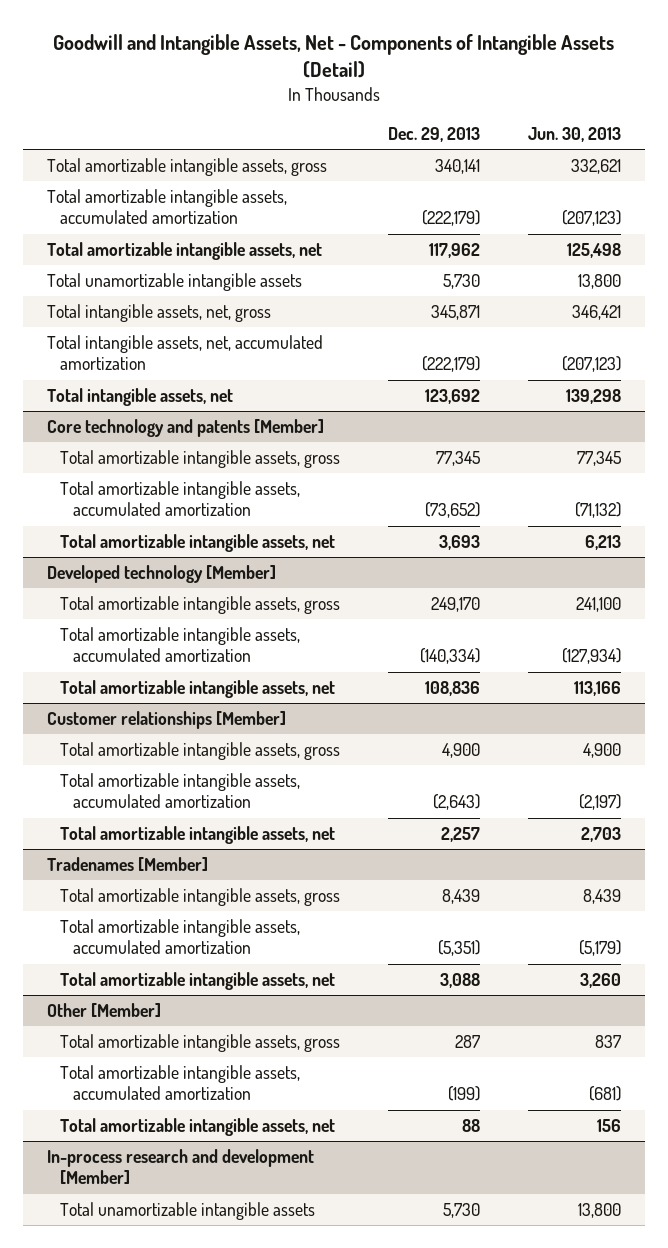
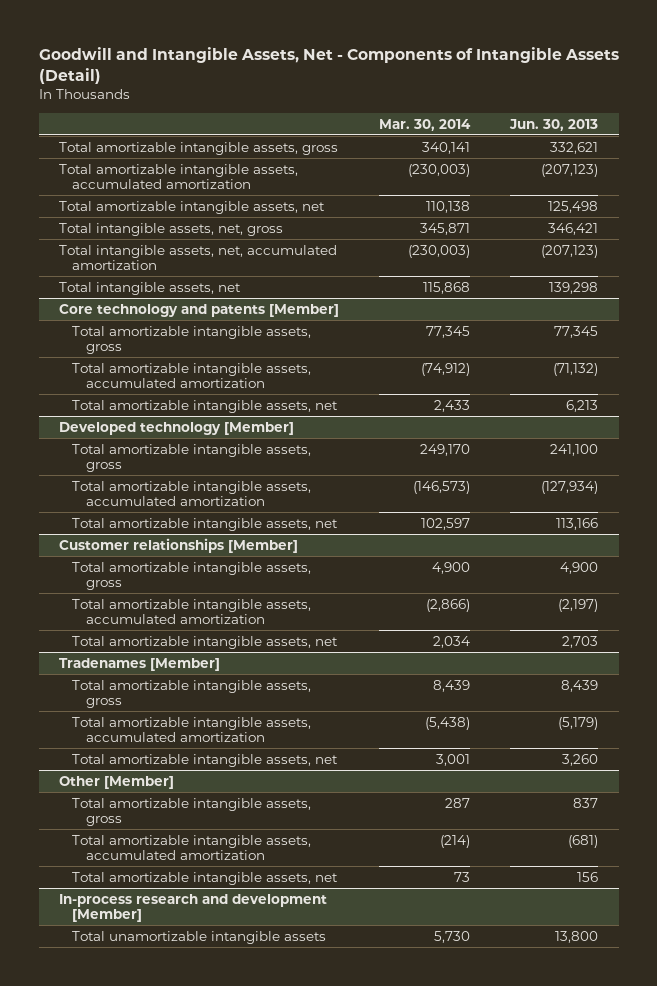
[388,126,481,142] Dec. 29, 2013 -> none
none -> [379,118,472,131] Mar. 30, 2014
[47,272,303,291] Total unamortizable intangible assets -> none

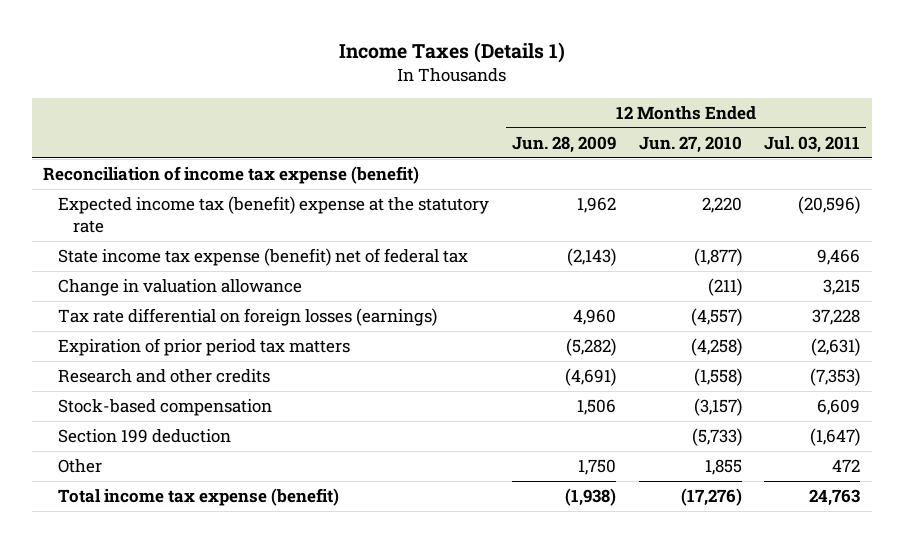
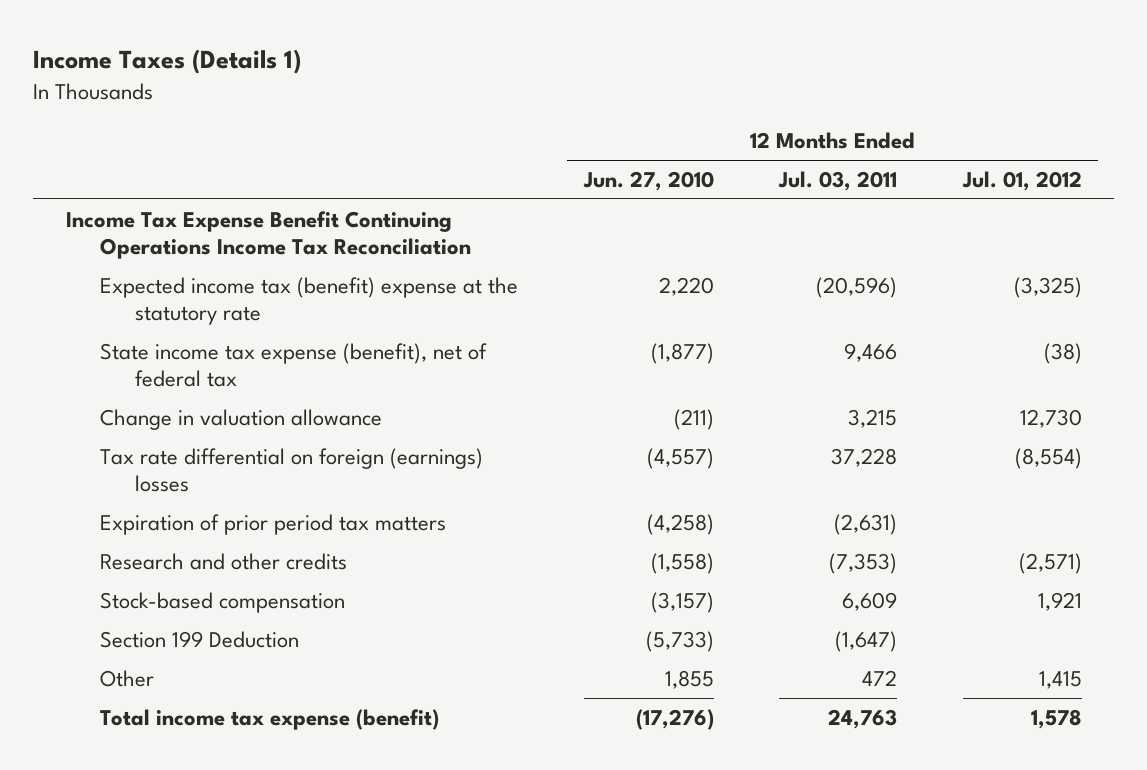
[511,136,616,154] Jun. 28, 2009 -> none
none -> [961,170,1082,191] Jul. 01, 2012
[43,166,420,185] Reconciliation of income tax expense (benefit) -> [65,210,472,259] Income Tax Expense Benefit Continuing Operations Income Tax Reconciliation
[57,248,468,267] State income tax expense (benefit) net of federal tax -> [100,342,488,387] State income tax expense (benefit), net of federal tax
[57,308,437,327] Tax rate differential on foreign losses (earnings) -> [100,447,484,492] Tax rate differential on foreign (earnings) losses
[57,429,231,444] Section 199 deduction -> [100,630,300,648] Section 199 Deduction

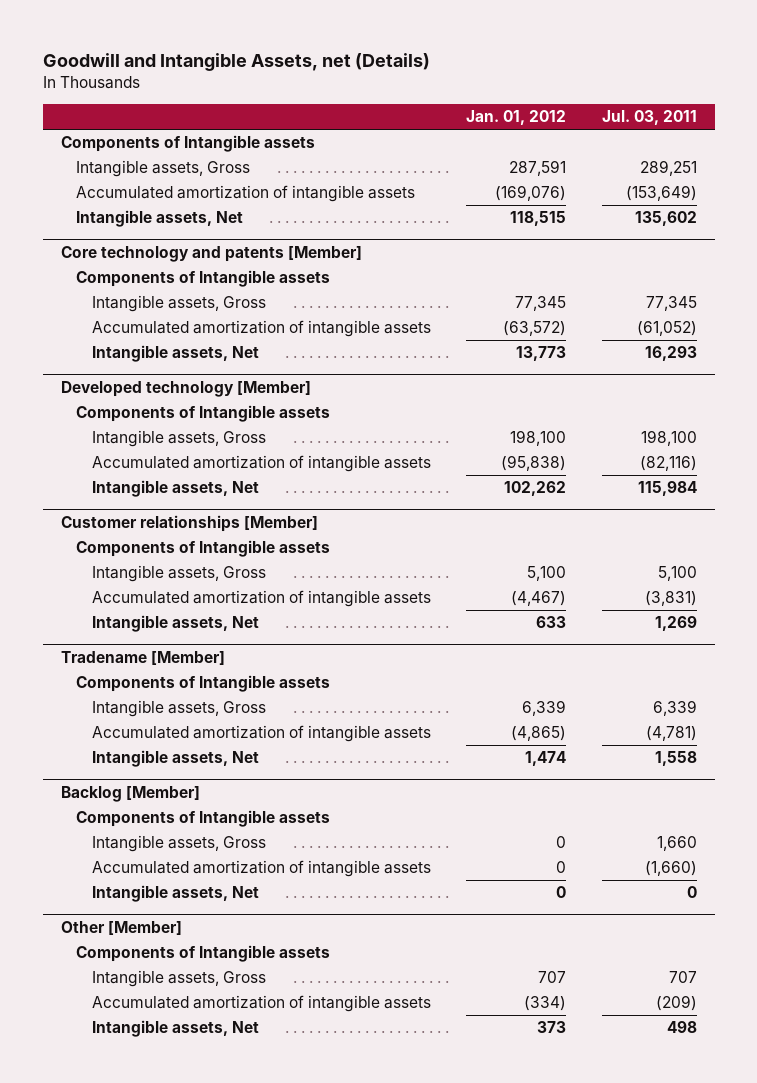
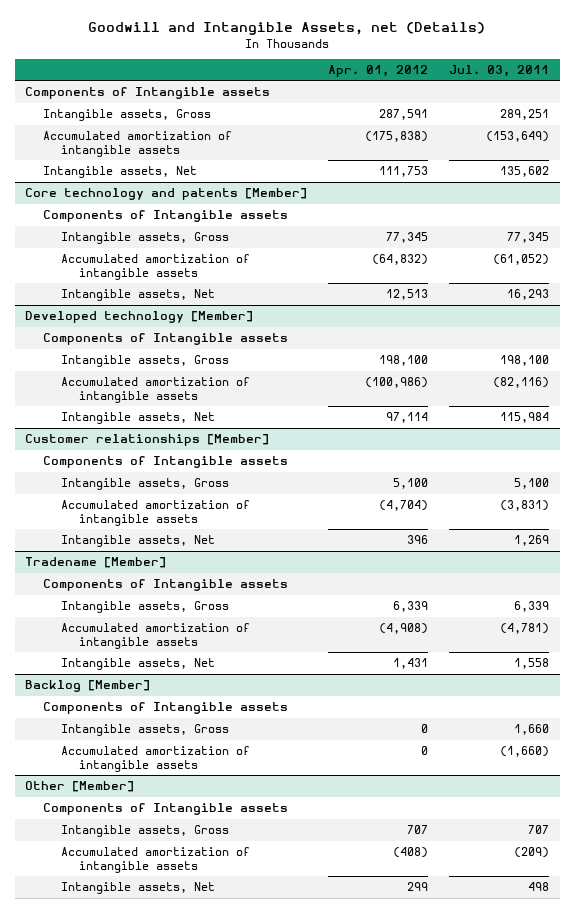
[466,110,567,126] Jan. 01, 2012 -> none
none -> [328,64,429,77] Apr. 01, 2012
[92,885,260,903] Intangible assets, Net -> none

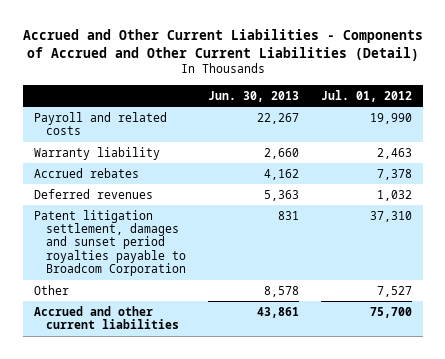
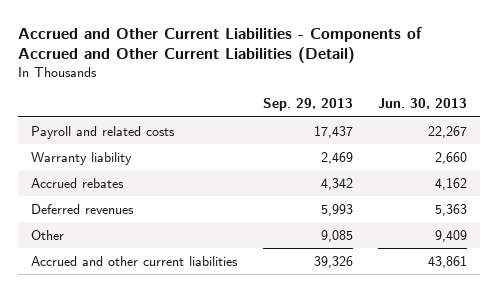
[320,89,412,102] Jul. 01, 2012 -> none
none -> [262,98,353,112] Sep. 29, 2013
[33,209,186,277] Patent litigation settlement, damages and sunset period royalties payable to Broadcom Corporation -> none
[263,285,299,297] 8,578 -> [435,229,468,242] 9,409

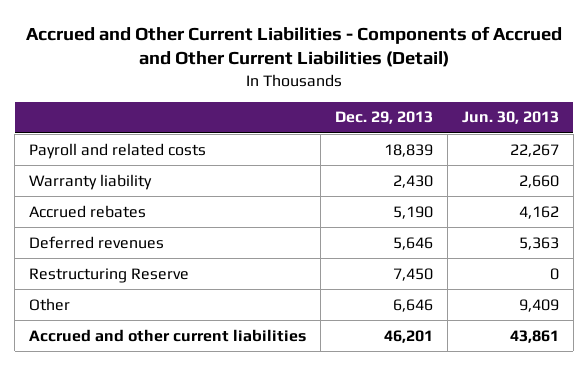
[262,98,353,112] Sep. 29, 2013 -> none
none -> [335,111,434,125] Dec. 29, 2013
none -> [29,267,190,283] Restructuring Reserve

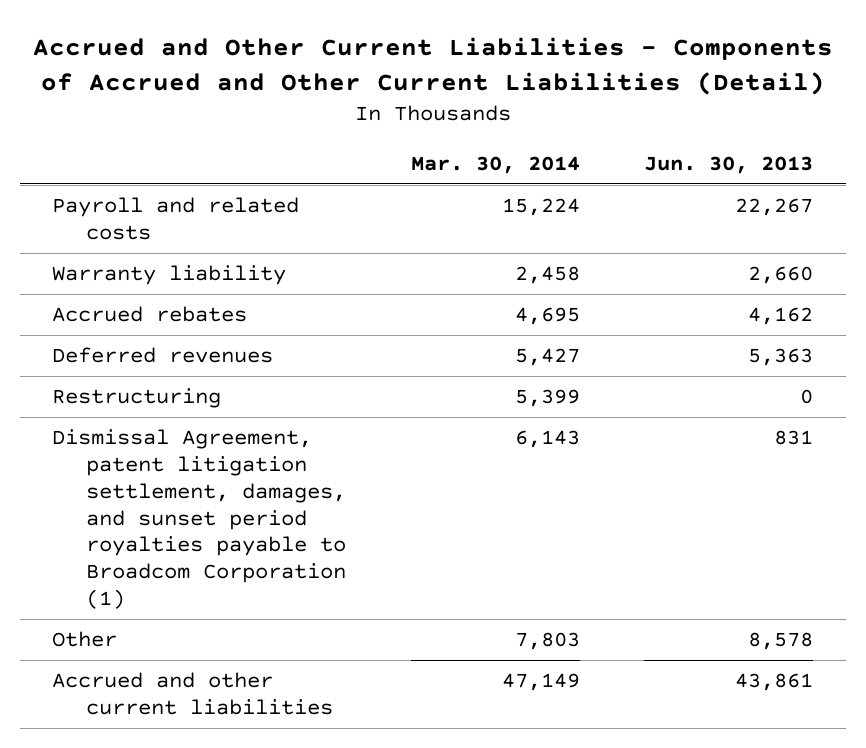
[335,111,434,125] Dec. 29, 2013 -> none
none -> [410,155,580,174] Mar. 30, 2014
[29,267,190,283] Restructuring Reserve -> [52,388,222,409] Restructuring
none -> [52,429,346,609] Dismissal Agreement, patent litigation settlement, damages, and sunset period royalties payable to Broadcom Corporation (1)
[518,298,559,312] 9,409 -> [748,632,814,651] 8,578

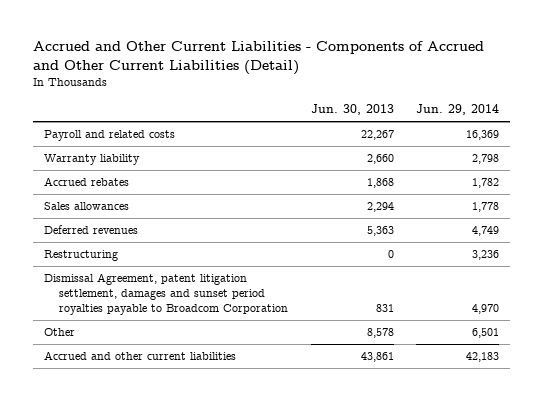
[410,155,580,174] Mar. 30, 2014 -> none
none -> [416,104,500,116] Jun. 29, 2014
[748,307,814,326] 4,162 -> [366,178,394,189] 1,868
none -> [44,202,130,211] Sales allowances
[52,429,346,609] Dismissal Agreement, patent litigation settlement, damages, and sunset period royalties payable to Broadcom Corporation (1) -> [44,273,289,316] Dismissal Agreement, patent litigation settlement, damages and sunset period royalties payable to Broadcom Corporation

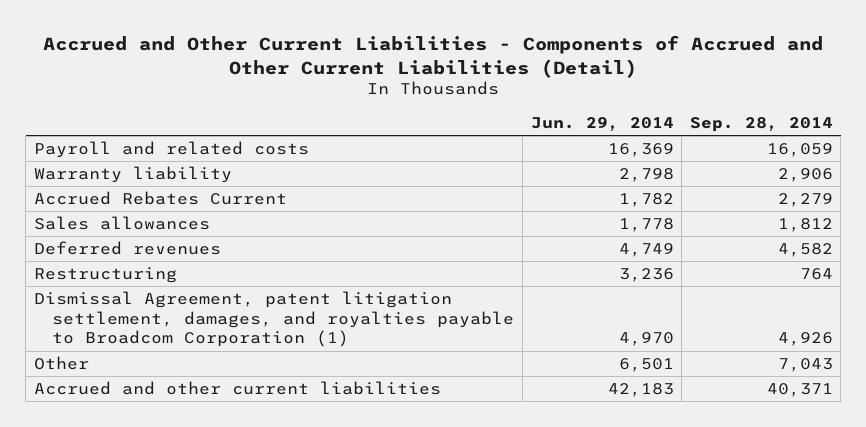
[310,104,394,116] Jun. 30, 2013 -> none
none -> [689,116,833,132] Sep. 28, 2014
[44,177,130,187] Accrued rebates -> [33,191,287,206] Accrued Rebates Current
[44,273,289,316] Dismissal Agreement, patent litigation settlement, damages and sunset period royalties payable to Broadcom Corporation -> [33,291,515,348] Dismissal Agreement, patent litigation settlement, damages, and royalties payable to Broadcom Corporation (1)

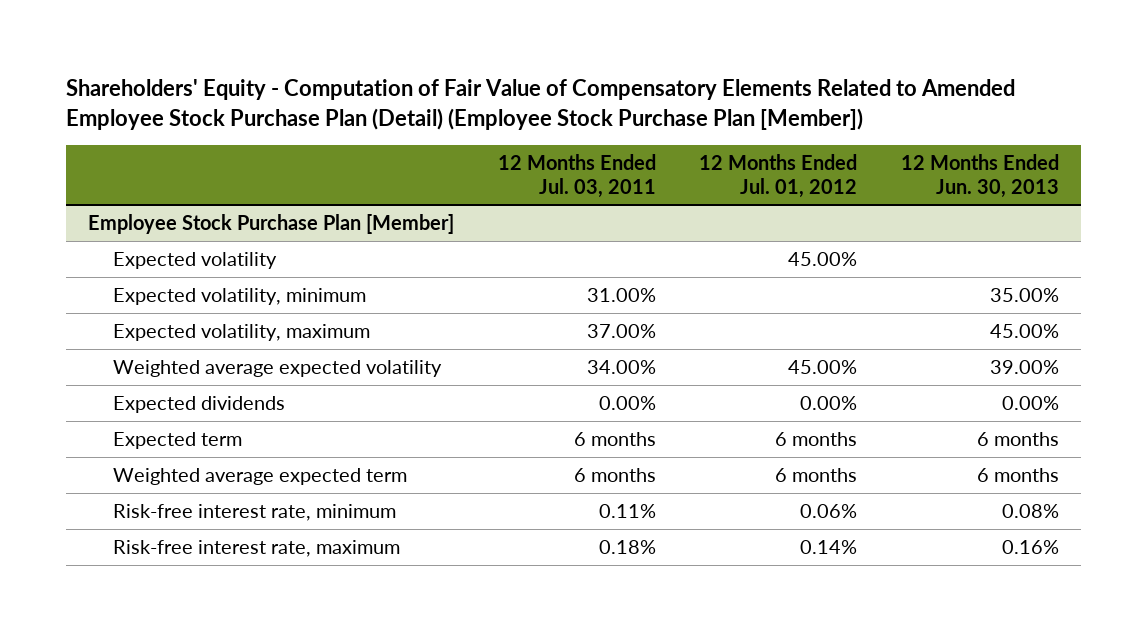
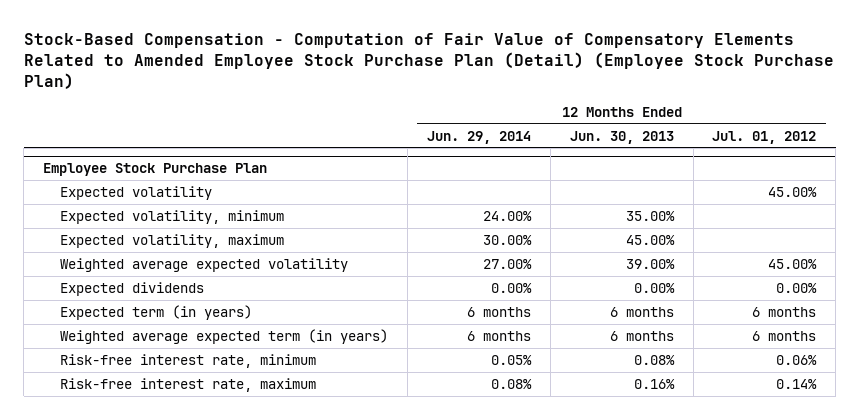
[65,78,1015,130] Shareholders' Equity - Computation of Fair Value of Compensatory Elements Related to Amended Employee Stock Purchase Plan (Detail) (Employee Stock Purchase Plan [Member]) -> [23,32,834,89] Stock-Based Compensation - Computation of Fair Value of Compensatory Elements Related to Amended Employee Stock Purchase Plan (Detail) (Employee Stock Purchase Plan)
[497,153,656,198] 12 Months Ended Jul. 03, 2011 -> none
none -> [426,130,531,144] Jun. 29, 2014
[87,213,454,234] Employee Stock Purchase Plan [Member] -> [43,163,268,177] Employee Stock Purchase Plan
[112,431,242,449] Expected term -> [60,304,253,320] Expected term (in years)
[112,467,407,485] Weighted average expected term -> [60,328,389,344] Weighted average expected term (in years)

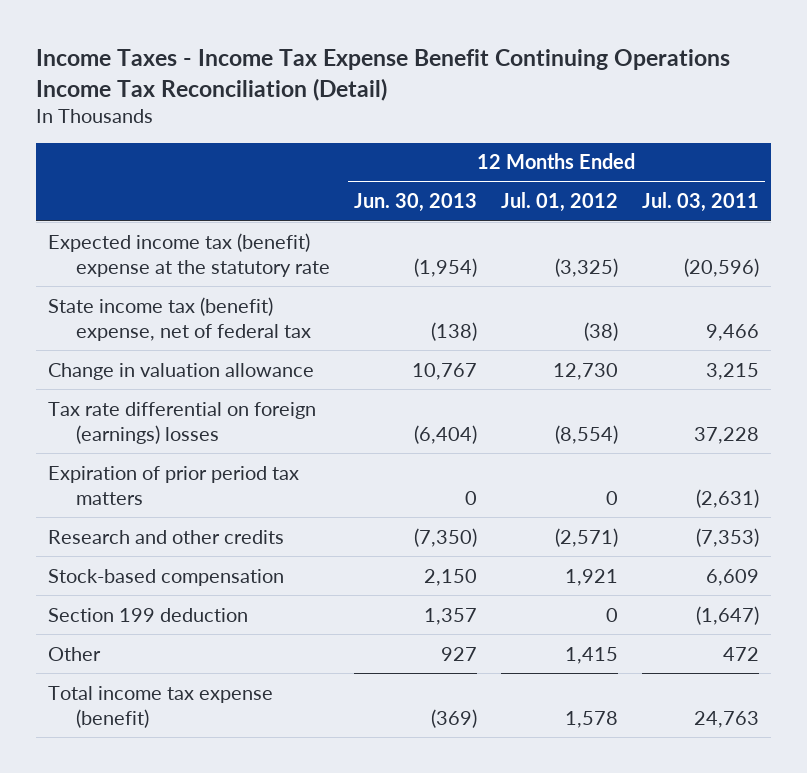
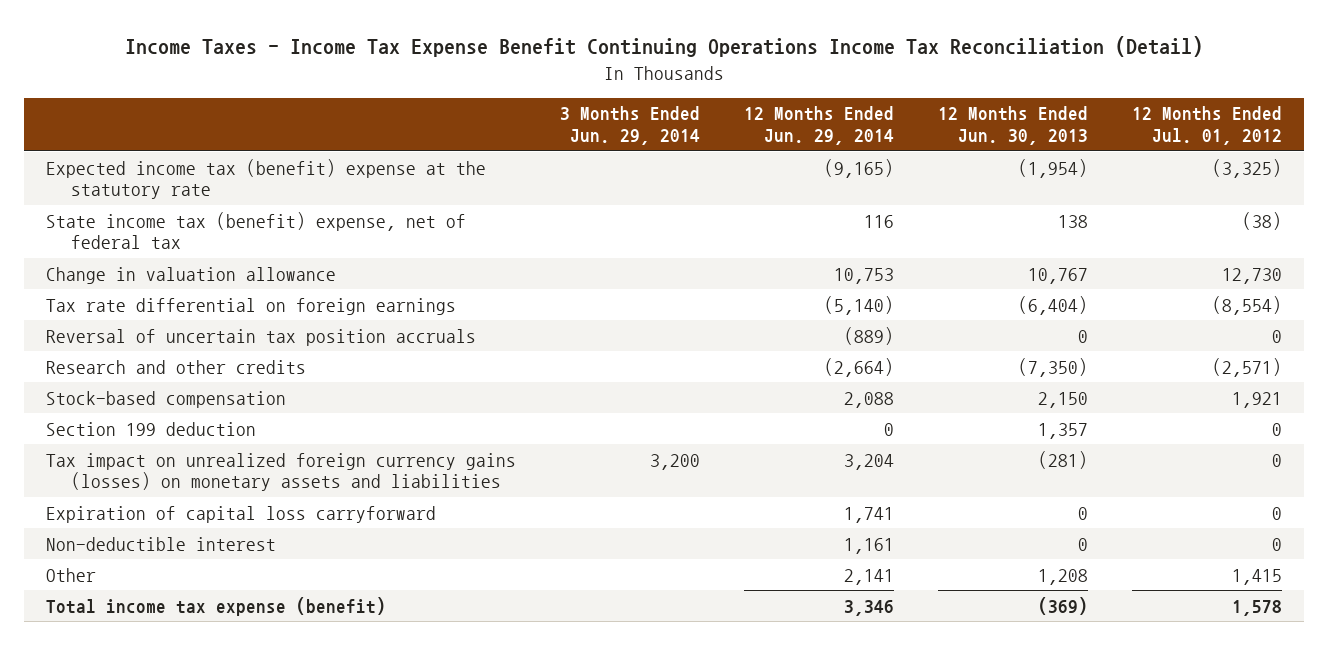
[641,192,759,213] Jul. 03, 2011 -> none
none -> [559,106,700,146] 3 Months Ended Jun. 29, 2014
none -> [743,106,894,146] 12 Months Ended Jun. 29, 2014
[430,321,477,341] (138) -> [1057,214,1088,228] 138
[48,401,317,444] Tax rate differential on foreign (earnings) losses -> [45,297,456,315] Tax rate differential on foreign earnings
[48,465,300,505] Expiration of prior period tax matters -> [45,328,476,346] Reversal of uncertain tax position accruals
none -> [45,452,516,492] Tax impact on unrealized foreign currency gains (losses) on monetary assets and liabilities
none -> [45,505,436,523] Expiration of capital loss carryforward
none -> [45,536,276,551] Non-deductible interest
[440,646,477,661] 927 -> [1037,568,1088,585] 1,208

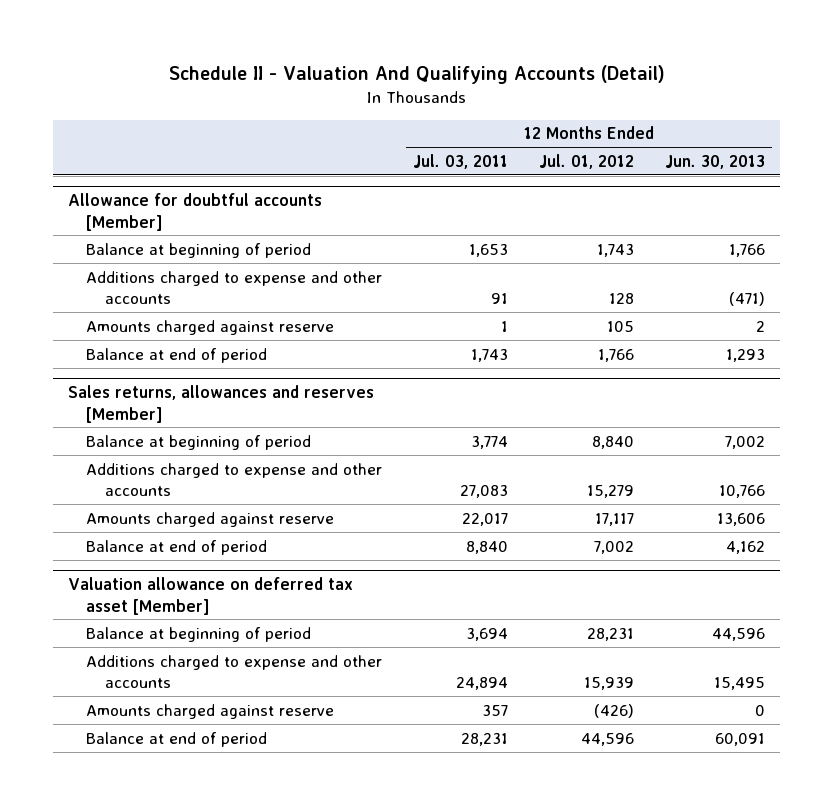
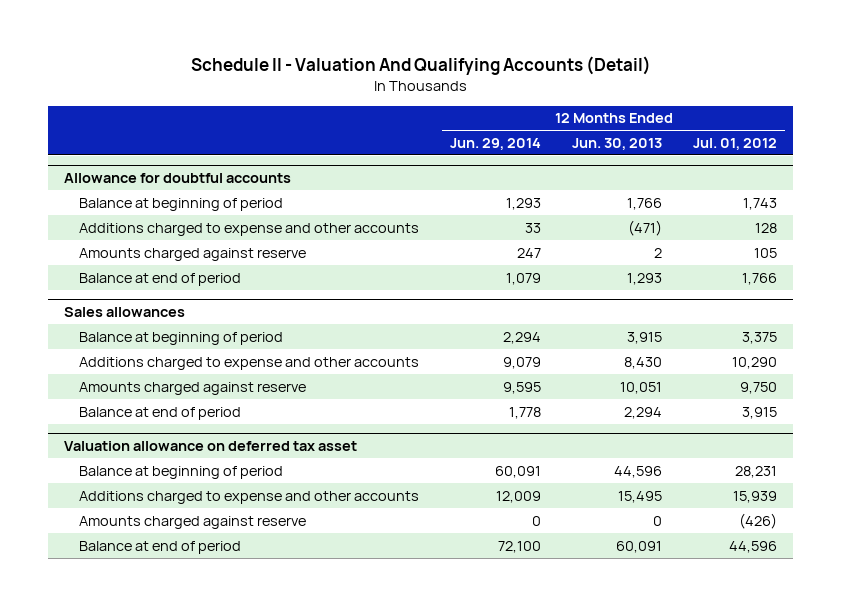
[413,154,509,170] Jul. 03, 2011 -> none
none -> [450,137,542,150] Jun. 29, 2014
[68,193,323,231] Allowance for doubtful accounts [Member] -> [63,172,291,183] Allowance for doubtful accounts
[68,385,375,423] Sales returns, allowances and reserves [Member] -> none
none -> [63,306,185,317] Sales allowances
[591,435,634,449] 8,840 -> [742,331,778,344] 3,375
[724,435,765,449] 7,002 -> [627,331,663,344] 3,915
[586,484,634,498] 15,279 -> [732,356,778,369] 10,290
[718,484,765,498] 10,766 -> [624,356,663,369] 8,430
[594,512,634,526] 17,117 -> [740,381,778,394] 9,750
[716,512,765,526] 13,606 -> [620,381,663,394] 10,051
[593,540,634,554] 7,002 -> [742,406,778,419] 3,915
[725,540,765,554] 4,162 -> [624,406,663,419] 2,294
[68,577,354,615] Valuation allowance on deferred tax asset [Member] -> [63,440,357,451] Valuation allowance on deferred tax asset

